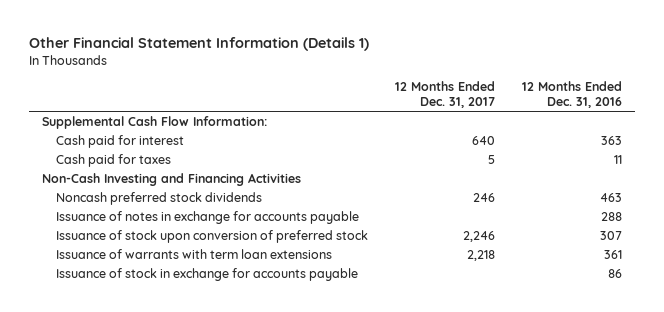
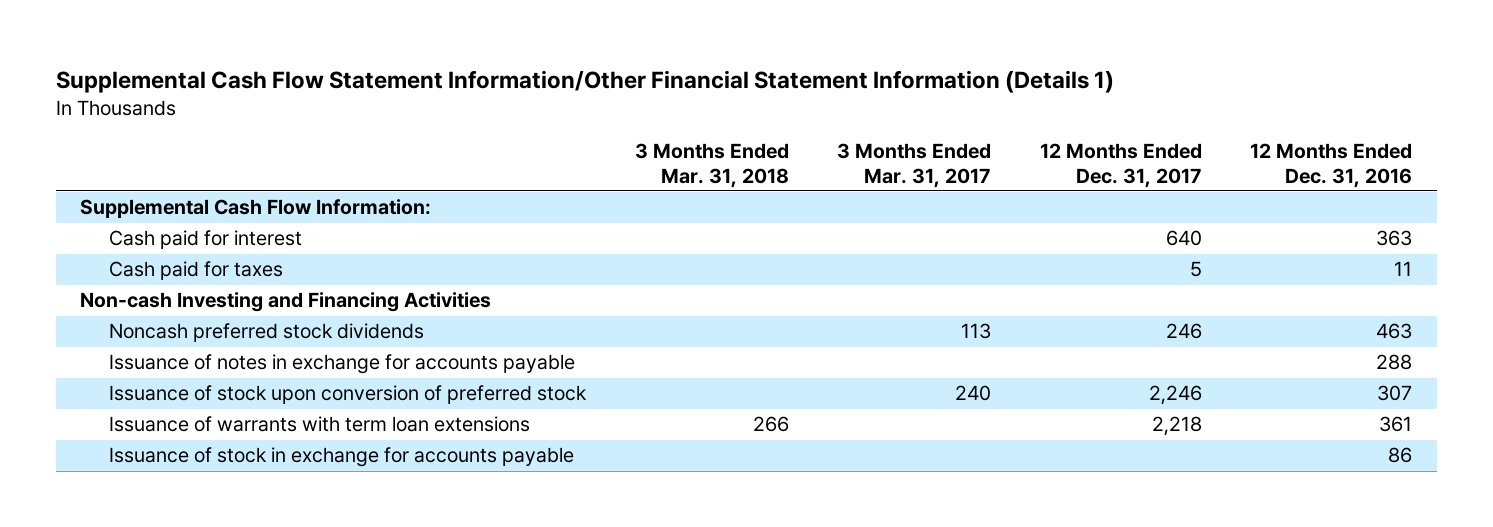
[28,37,369,52] Other Financial Statement Information (Details 1) -> [56,69,1115,93] Supplemental Cash Flow Statement Information/Other Financial Statement Information (Details 1)
none -> [634,142,789,188] 3 Months Ended Mar. 31, 2018
none -> [837,142,992,188] 3 Months Ended Mar. 31, 2017
[42,172,302,186] Non-Cash Investing and Financing Activities -> [80,292,492,313] Non-cash Investing and Financing Activities

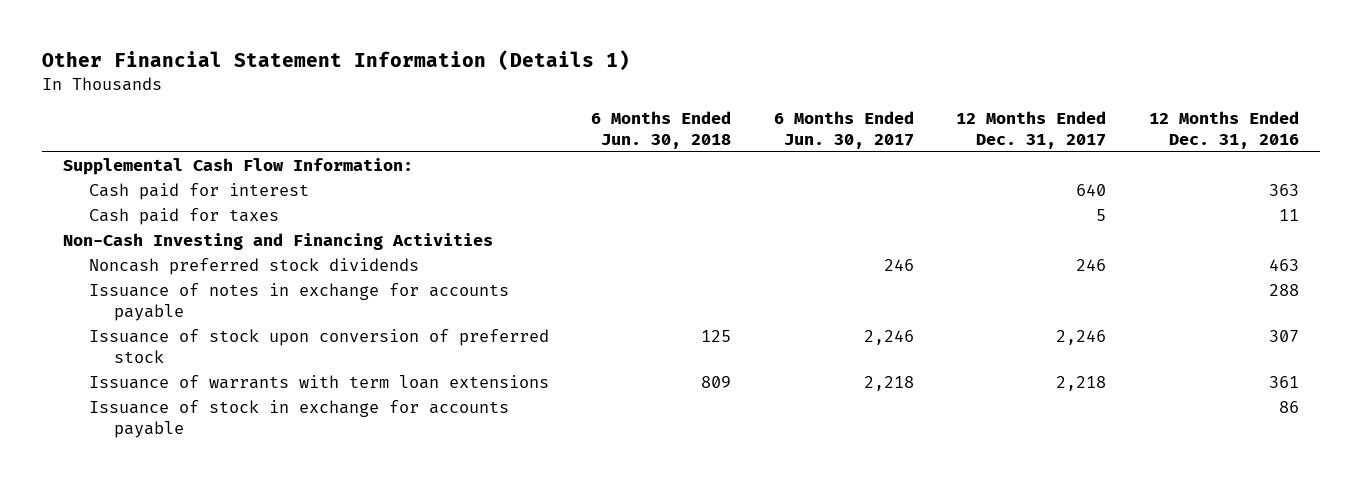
[56,69,1115,93] Supplemental Cash Flow Statement Information/Other Financial Statement Information (Details 1) -> [41,50,630,72] Other Financial Statement Information (Details 1)
[634,142,789,188] 3 Months Ended Mar. 31, 2018 -> none
[837,142,992,188] 3 Months Ended Mar. 31, 2017 -> none
none -> [591,111,732,149] 6 Months Ended Jun. 30, 2018
none -> [773,111,914,149] 6 Months Ended Jun. 30, 2017
[80,292,492,313] Non-cash Investing and Financing Activities -> [63,233,494,251] Non-Cash Investing and Financing Activities

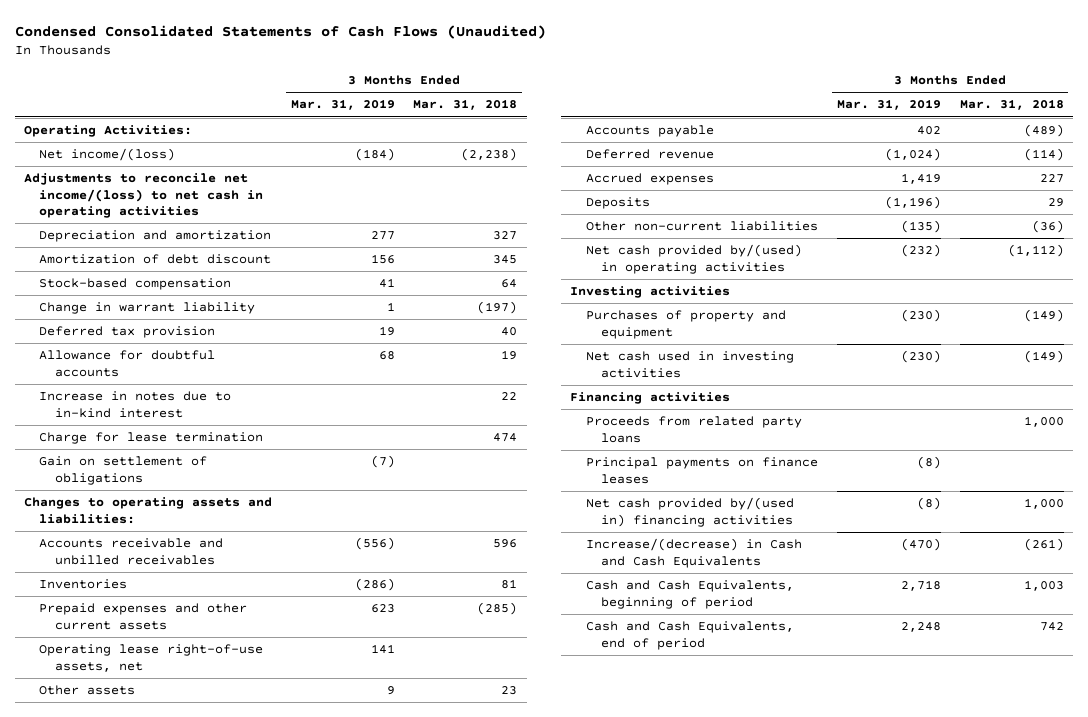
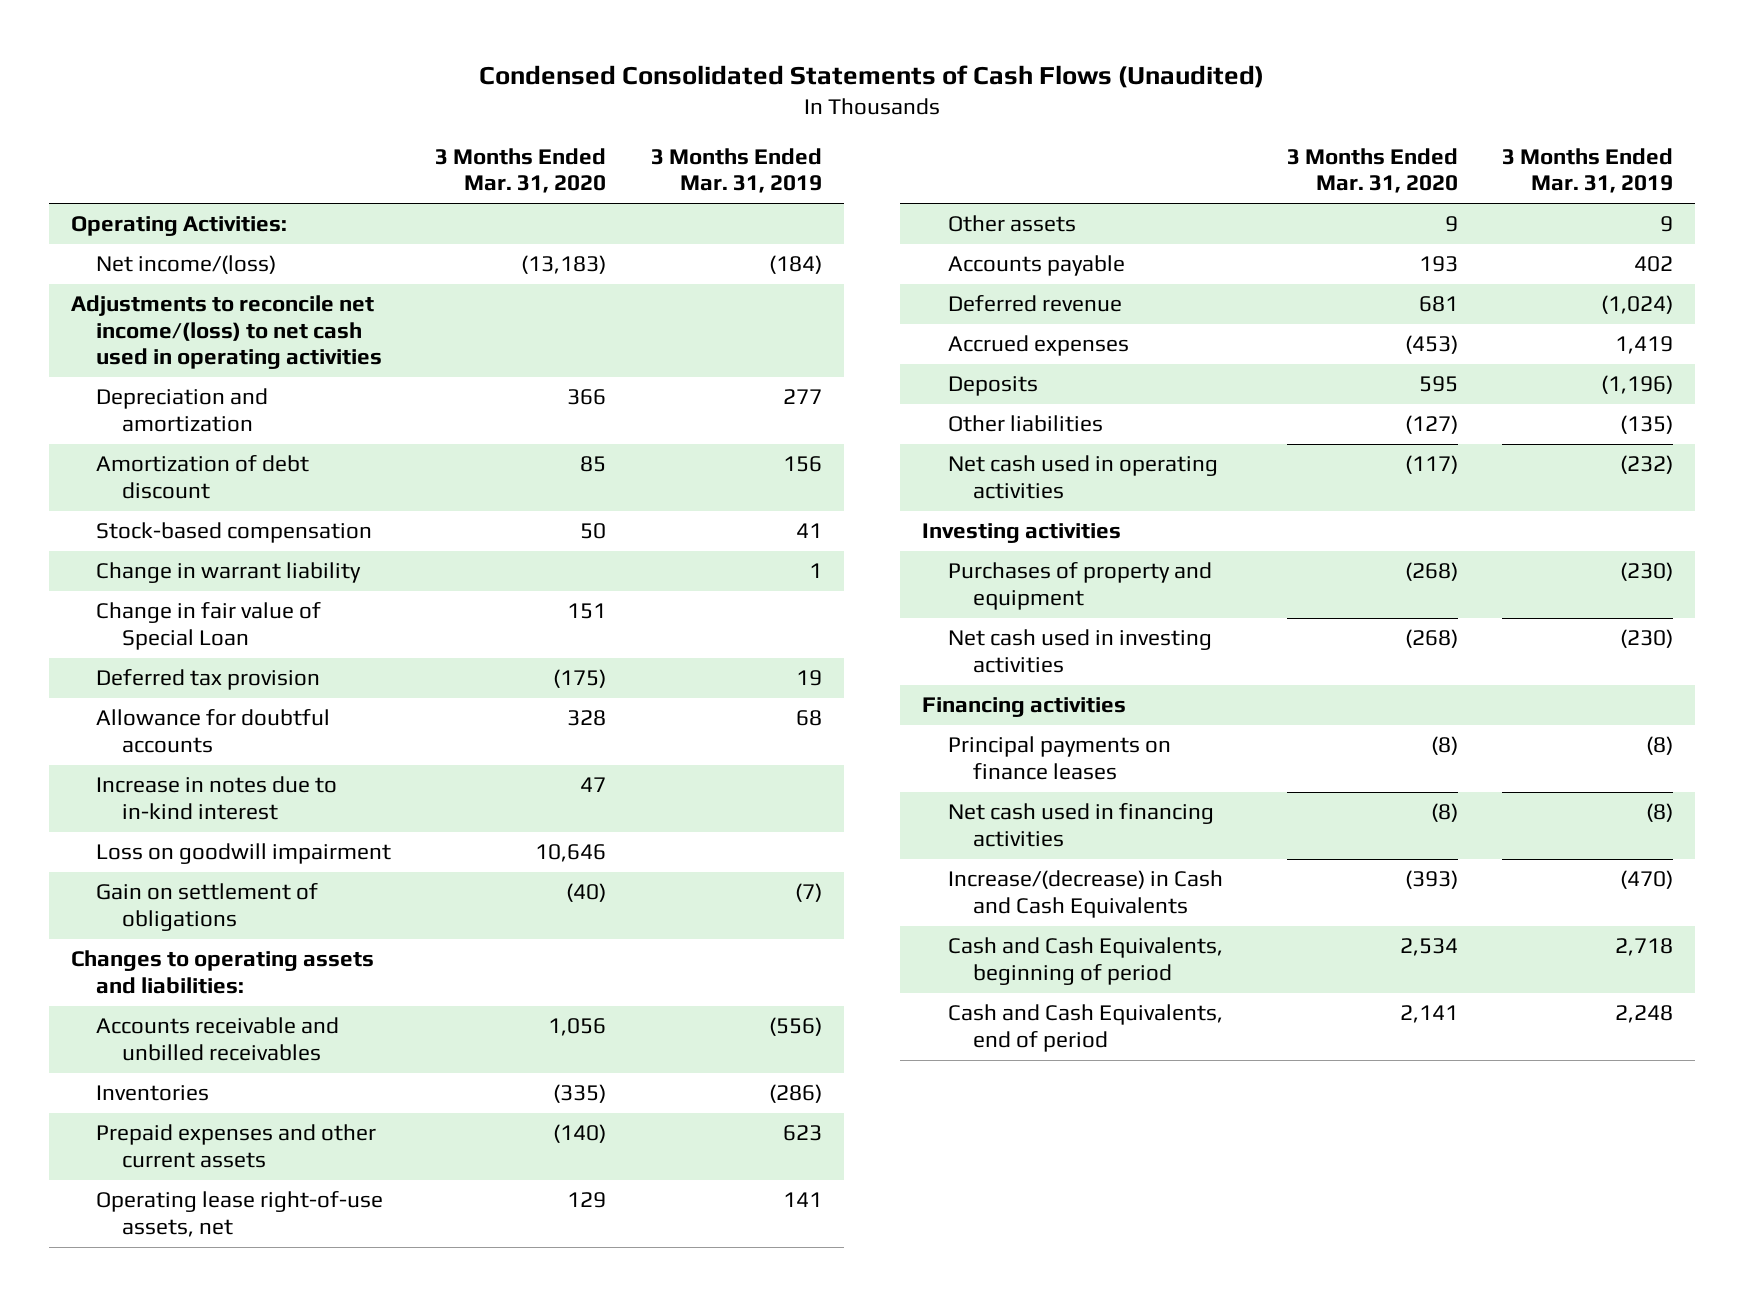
[413,99,518,111] Mar. 31, 2018 -> none
none -> [435,147,607,194] 3 Months Ended Mar. 31, 2020
[23,173,264,219] Adjustments to reconcile net income/(loss) to net cash in operating activities -> [70,295,383,370] Adjustments to reconcile net income/(loss) to net cash used in operating activities
none -> [96,602,322,650] Change in fair value of Special Loan
[39,432,264,445] Charge for lease termination -> none
none -> [96,843,392,865] Loss on goodwill impairment
[585,221,818,232] Other non-current liabilities -> [947,415,1103,433] Other liabilities
[585,244,802,274] Net cash provided by/(used) in operating activities -> [947,455,1218,499] Net cash used in operating activities
[585,416,802,443] Proceeds from related party loans -> none
[585,497,794,527] Net cash provided by/(used in) financing activities -> [947,803,1214,847] Net cash used in financing activities

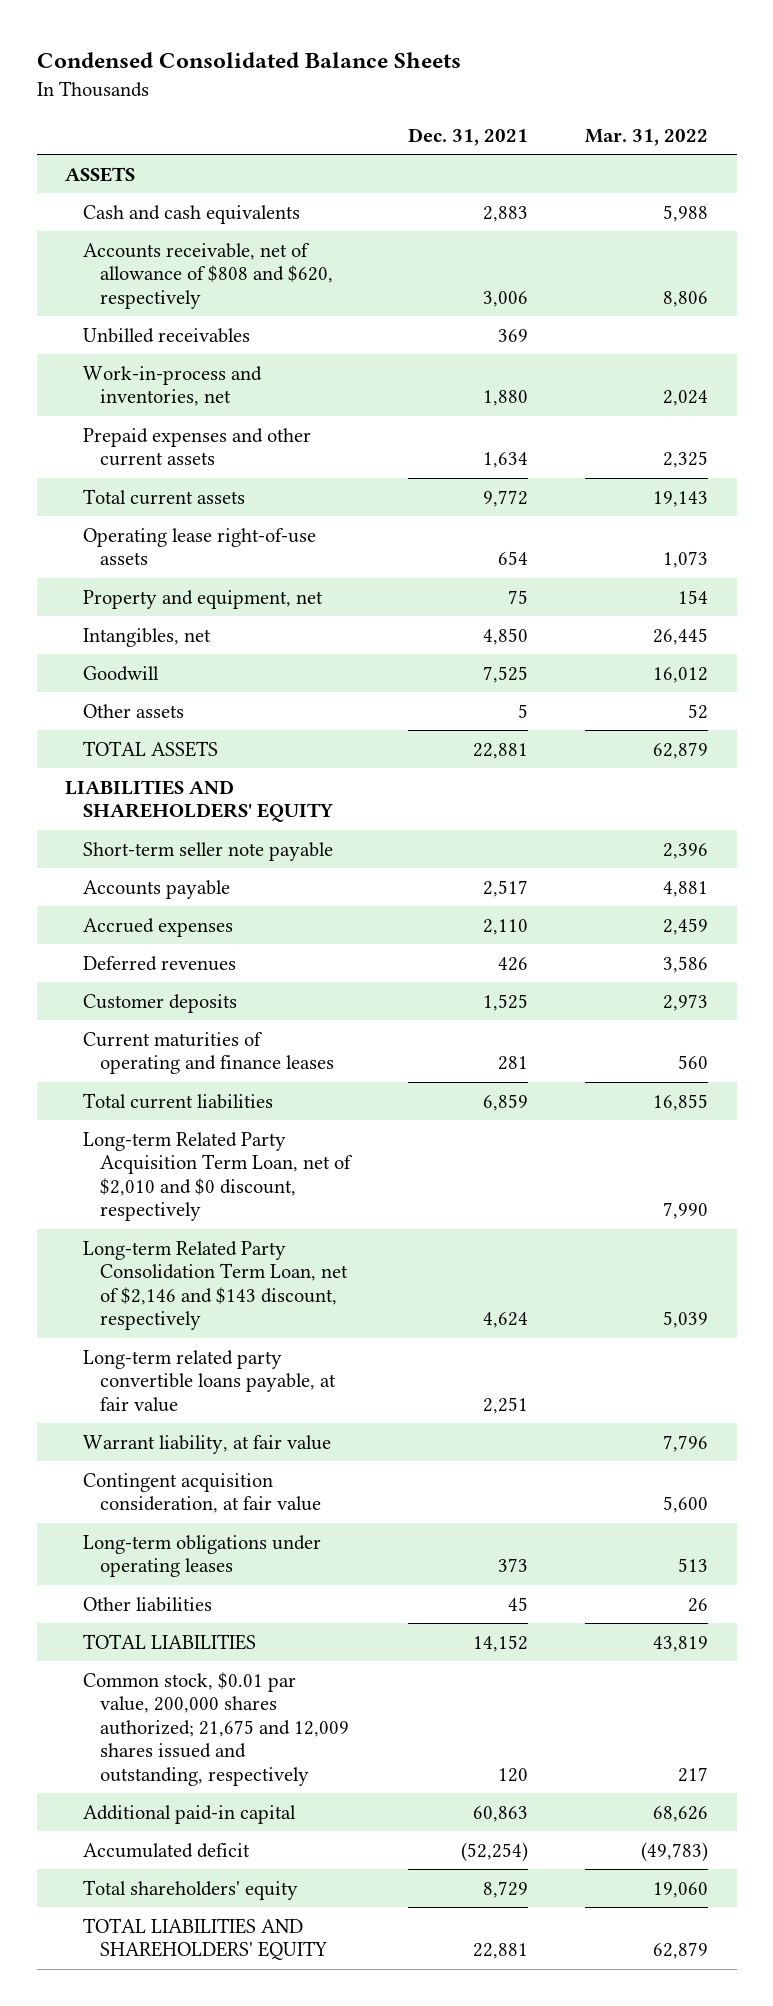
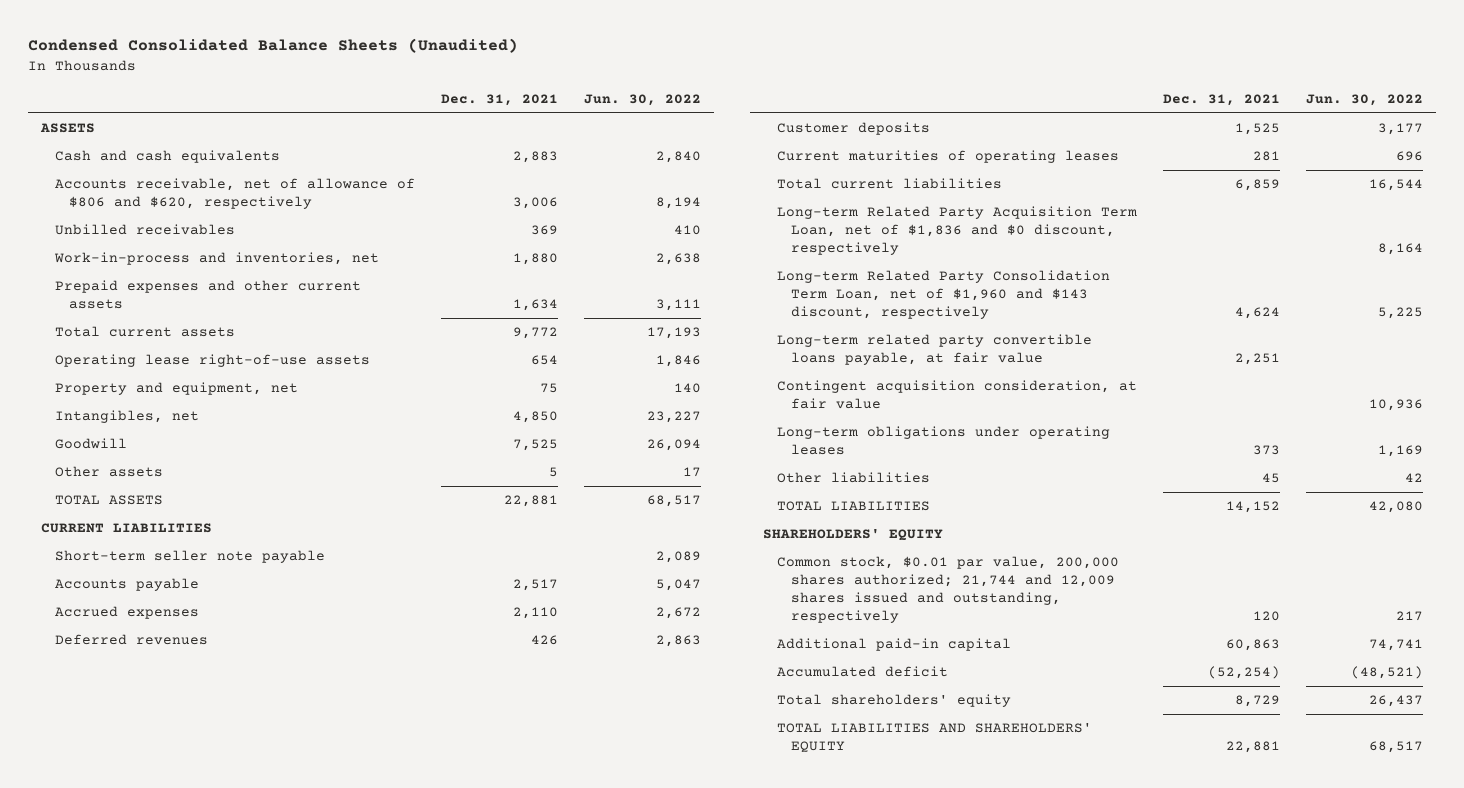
[36,52,461,69] Condensed Consolidated Balance Sheets -> [28,38,519,54] Condensed Consolidated Balance Sheets (Unaudited)
[585,128,709,146] Mar. 31, 2022 -> none
none -> [584,93,702,106] Jun. 30, 2022
[82,242,334,309] Accounts receivable, net of allowance of $808 and $620, respectively -> [55,178,416,210] Accounts receivable, net of allowance of $806 and $620, respectively
[65,779,333,823] LIABILITIES AND SHAREHOLDERS' EQUITY -> none
none -> [41,523,213,534] CURRENT LIABILITIES
[82,1031,335,1075] Current maturities of operating and finance leases -> [777,150,1120,164] Current maturities of operating leases
[82,1131,354,1222] Long-term Related Party Acquisition Term Loan, net of $2,010 and $0 discount, respectively -> [777,206,1138,255] Long-term Related Party Acquisition Term Loan, net of $1,836 and $0 discount, respectively
[82,1240,349,1331] Long-term Related Party Consolidation Term Loan, net of $2,146 and $143 discount, respectively -> [777,270,1111,319] Long-term Related Party Consolidation Term Loan, net of $1,960 and $143 discount, respectively
[82,1434,331,1454] Warrant liability, at fair value -> none
none -> [763,529,944,542] SHAREHOLDERS' EQUITY
[82,1671,350,1786] Common stock, $0.01 par value, 200,000 shares authorized; 21,675 and 12,009 shares issued and outstanding, respectively -> [777,556,1120,623] Common stock, $0.01 par value, 200,000 shares authorized; 21,744 and 12,009 shares issued and outstanding, respectively

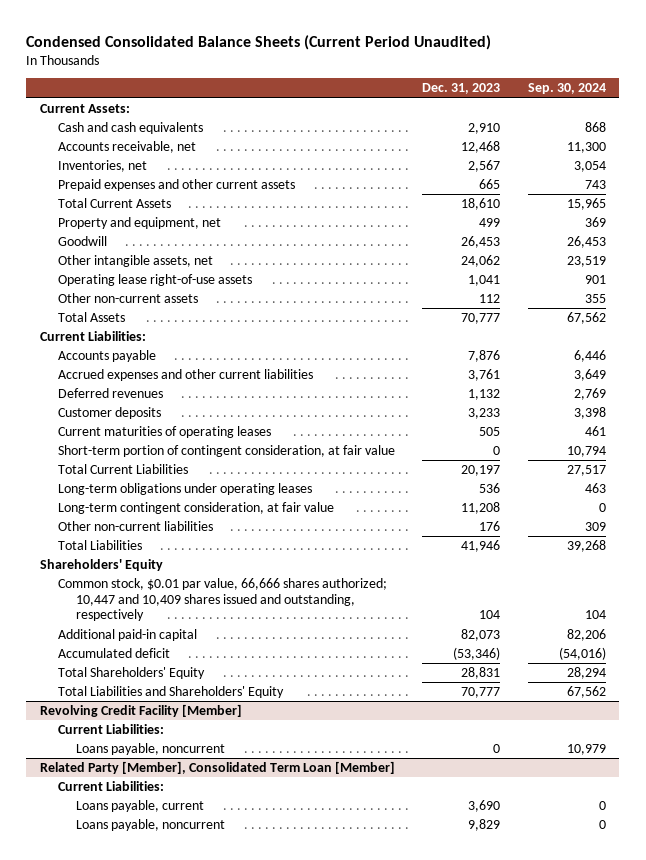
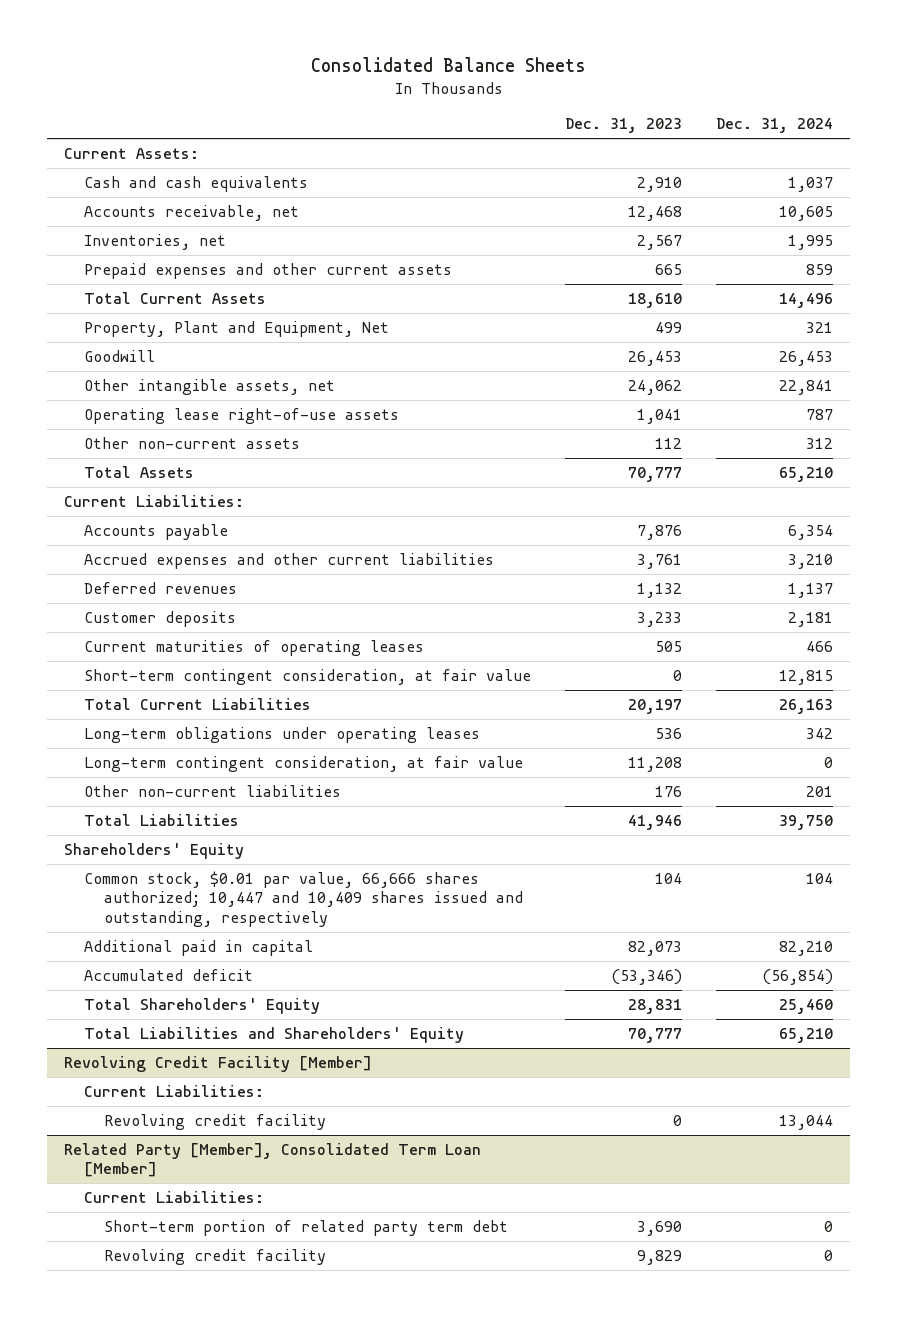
[26,35,492,51] Condensed Consolidated Balance Sheets (Current Period Unaudited) -> [310,57,586,73] Consolidated Balance Sheets
[527,83,606,95] Sep. 30, 2024 -> none
none -> [716,118,834,134] Dec. 31, 2024
[57,216,221,229] Property and equipment, net -> [84,320,390,337] Property, Plant and Equipment, Net
[57,444,395,457] Short-term portion of contingent consideration, at fair value -> [84,668,532,685] Short-term contingent consideration, at fair value
[57,628,197,641] Additional paid-in capital -> [84,939,314,956] Additional paid in capital
[75,742,225,755] Loans payable, noncurrent -> [103,1113,326,1130] Revolving credit facility
[75,799,204,812] Loans payable, current -> [103,1219,508,1236] Short-term portion of related party term debt
[75,818,225,831] Loans payable, noncurrent -> [103,1248,326,1265] Revolving credit facility

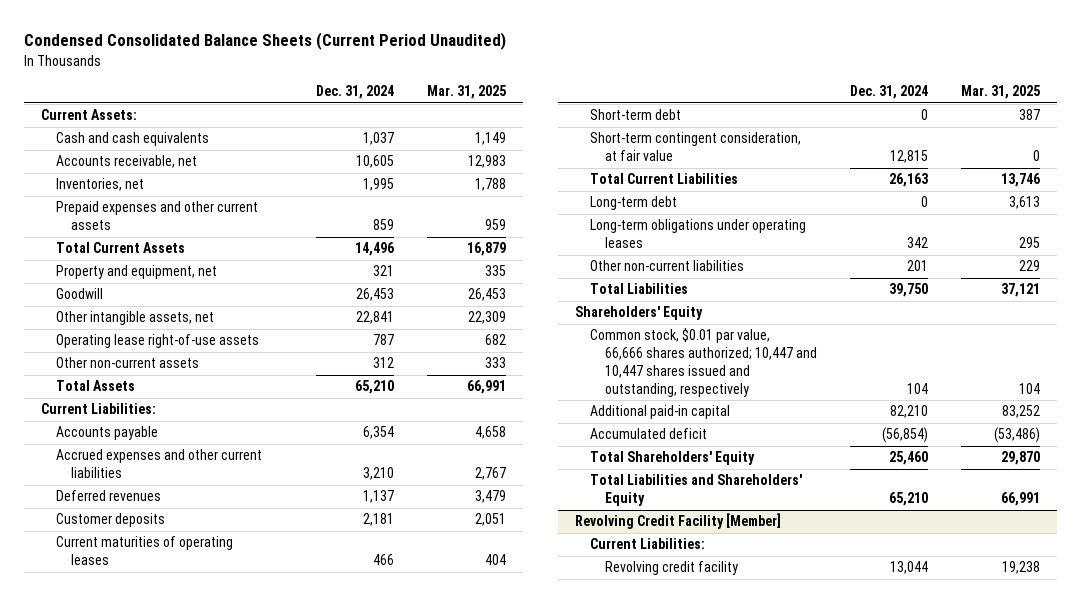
[310,57,586,73] Consolidated Balance Sheets -> [24,32,507,51] Condensed Consolidated Balance Sheets (Current Period Unaudited)
[565,118,683,134] Dec. 31, 2023 -> none
none -> [427,85,507,100] Mar. 31, 2025
[84,320,390,337] Property, Plant and Equipment, Net -> [56,265,218,280] Property and equipment, net
none -> [589,109,681,121] Short-term debt
none -> [589,196,677,211] Long-term debt
[84,755,524,772] Long-term contingent consideration, at fair value -> none
[84,870,523,927] Common stock, $0.01 par value, 66,666 shares authorized; 10,447 and 10,409 shares issued and outstanding, respectively -> [589,328,817,397] Common stock, $0.01 par value, 66,666 shares authorized; 10,447 and 10,447 shares issued and outstanding, respectively
[84,939,314,956] Additional paid in capital -> [589,405,730,420] Additional paid-in capital
[64,1142,482,1178] Related Party [Member], Consolidated Term Loan [Member] -> none
[84,1190,265,1203] Current Liabilities: -> none
[103,1219,508,1236] Short-term portion of related party term debt -> none
[103,1248,326,1265] Revolving credit facility -> none

